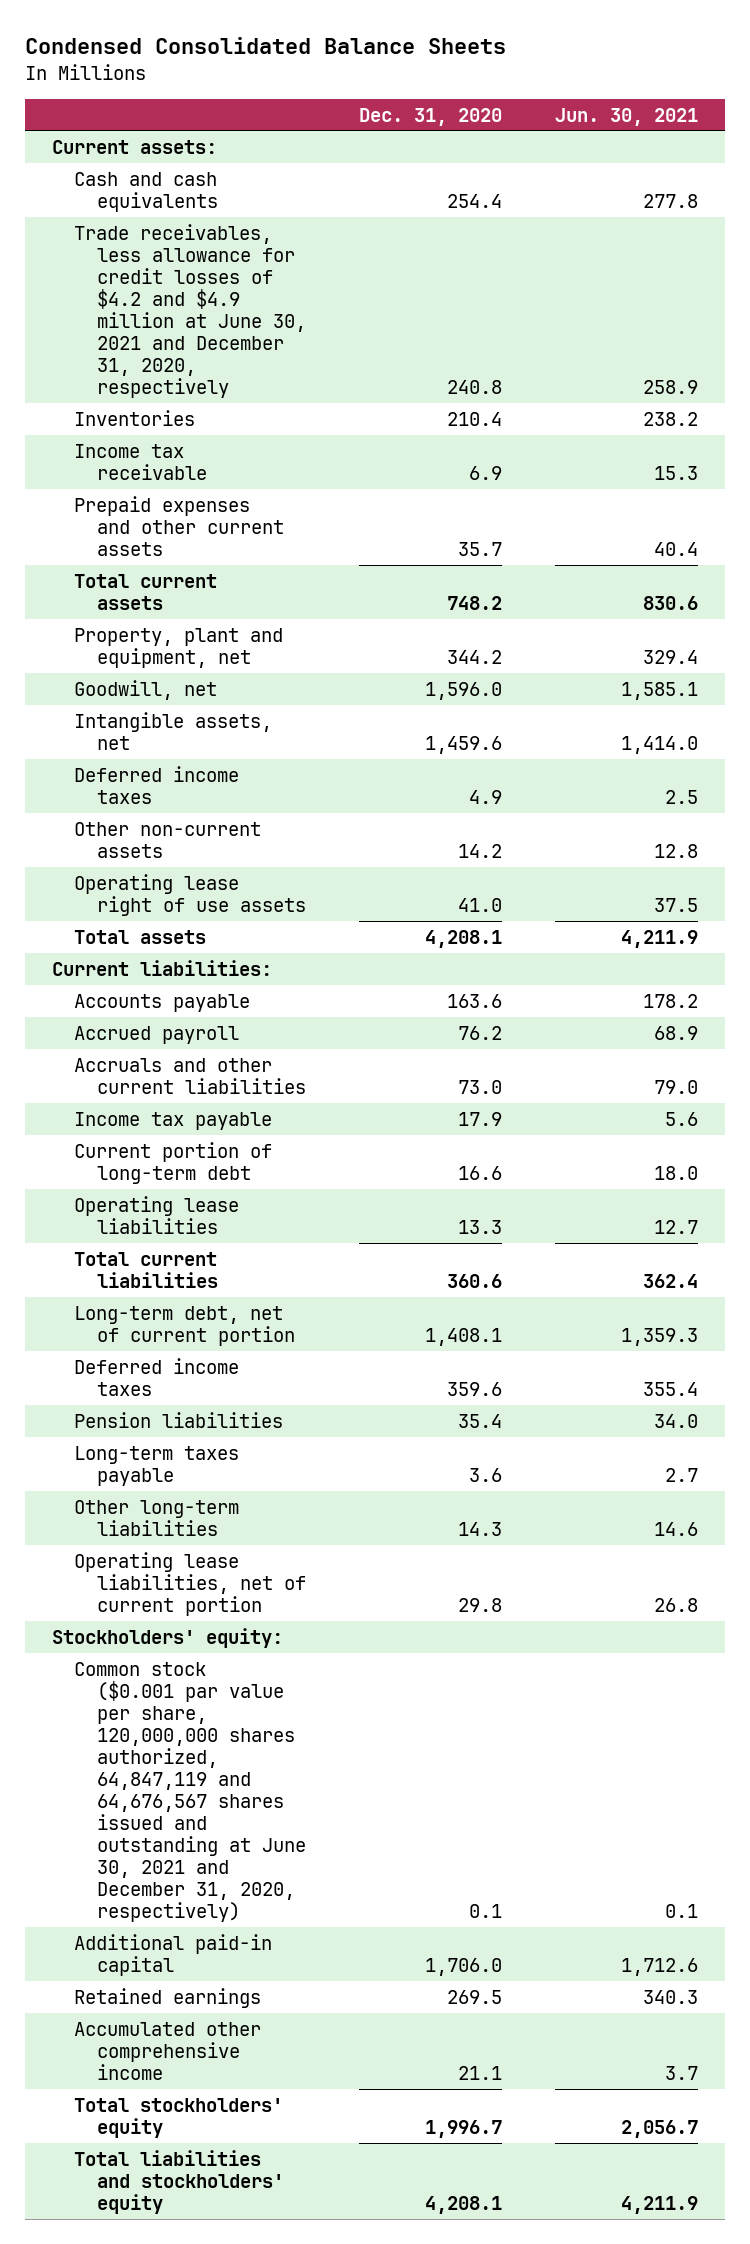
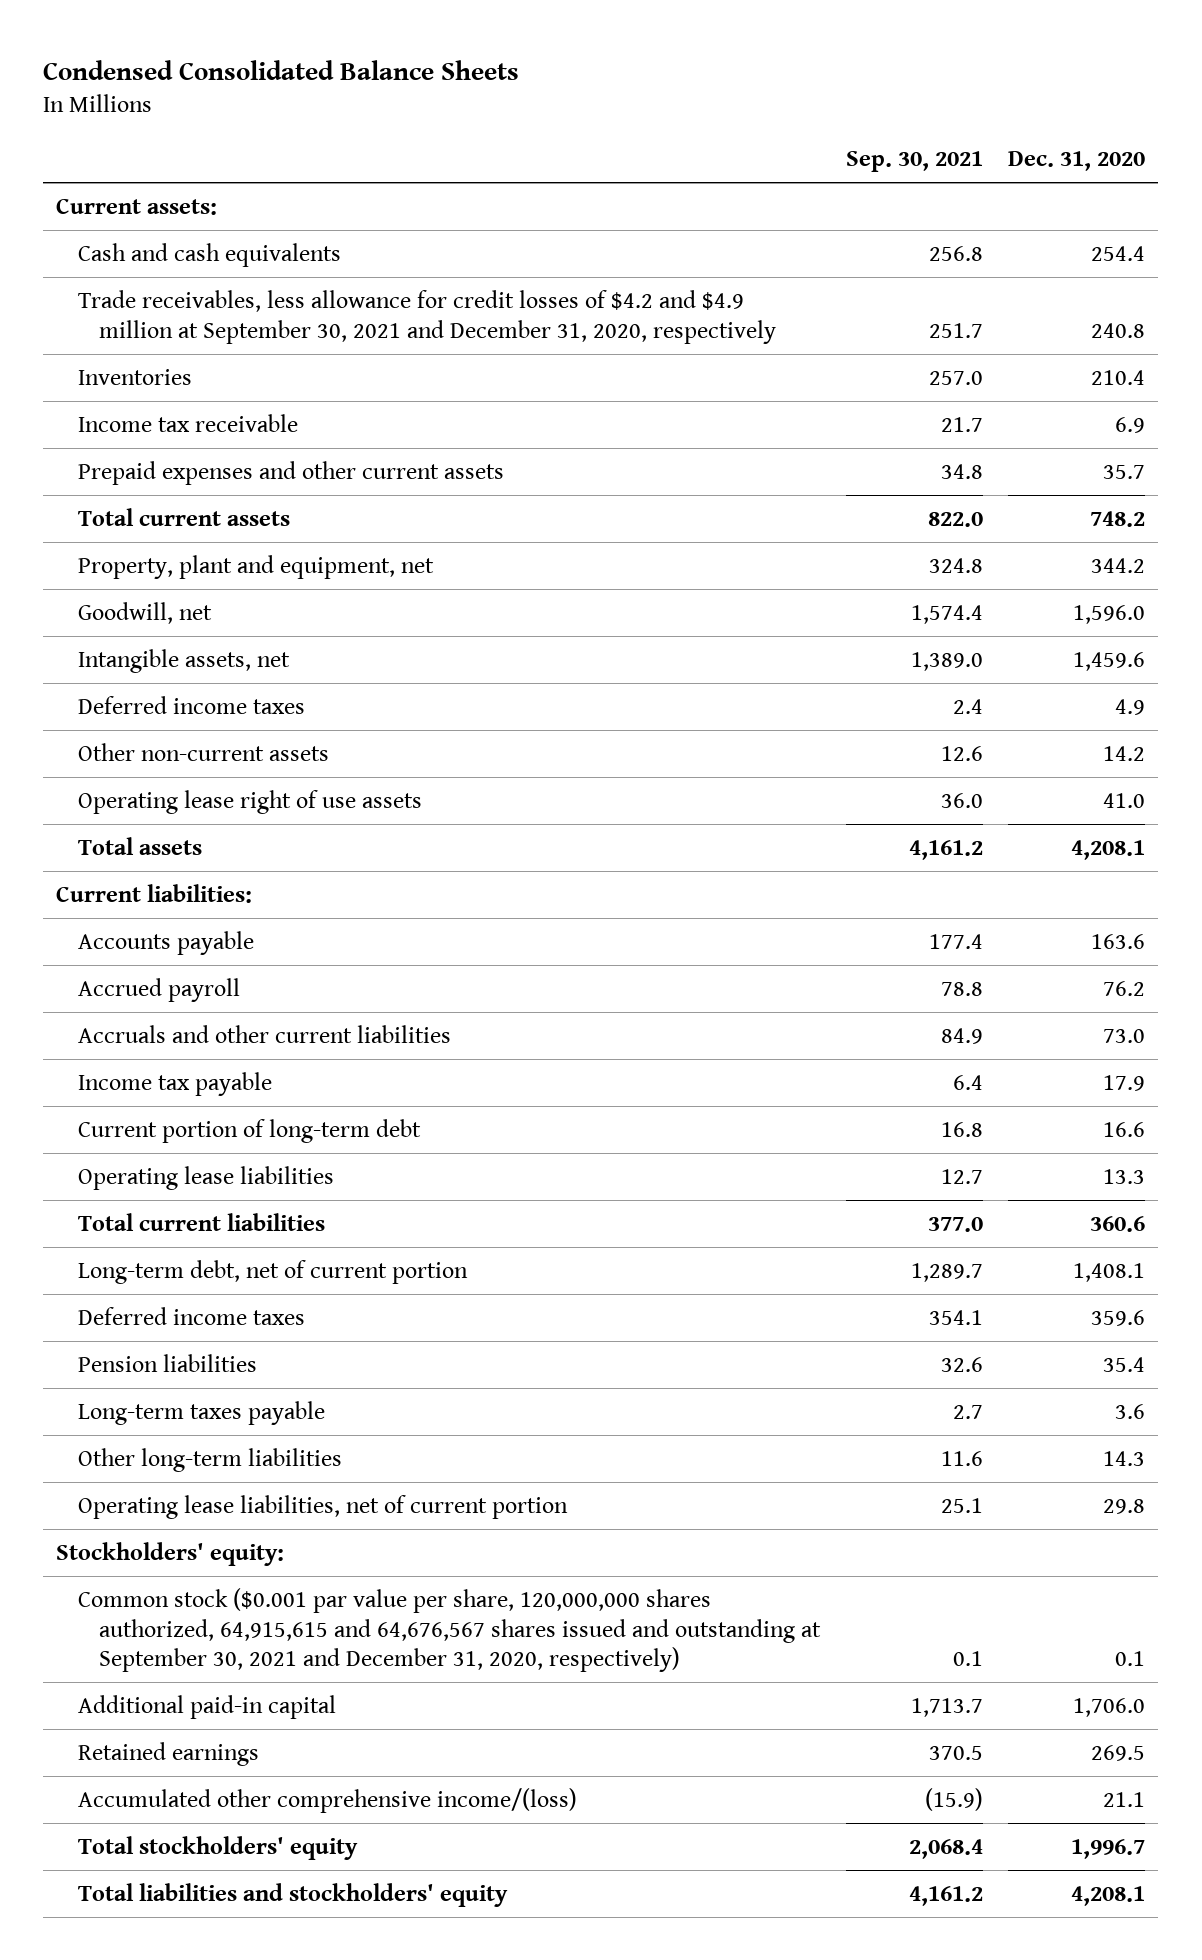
[555,107,699,126] Jun. 30, 2021 -> none
none -> [845,151,983,173] Sep. 30, 2021
[74,223,306,398] Trade receivables, less allowance for credit losses of $4.2 and $4.9 million at June 30, 2021 and December 31, 2020, respectively -> [77,289,776,344] Trade receivables, less allowance for credit losses of $4.2 and $4.9 million at September 30, 2021 and December 31, 2020, respectively
[74,1661,306,1922] Common stock ($0.001 par value per share, 120,000,000 shares authorized, 64,847,119 and 64,676,567 shares issued and outstanding at June 30, 2021 and December 31, 2020, respectively) -> [77,1587,821,1673] Common stock ($0.001 par value per share, 120,000,000 shares authorized, 64,915,615 and 64,676,567 shares issued and outstanding at September 30, 2021 and December 31, 2020, respectively)
[74,2021,262,2080] Accumulated other comprehensive income -> [77,1787,577,1813] Accumulated other comprehensive income/(loss)

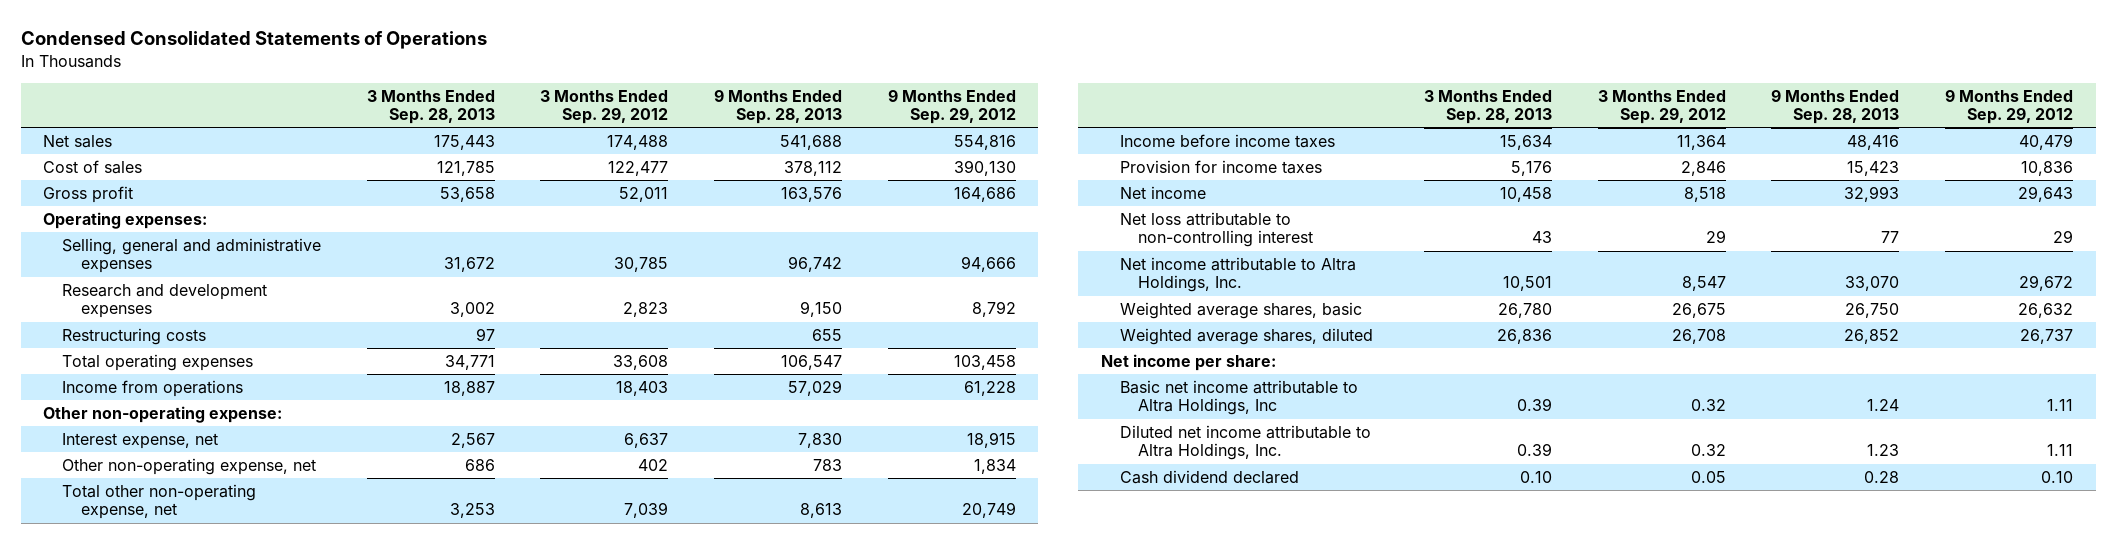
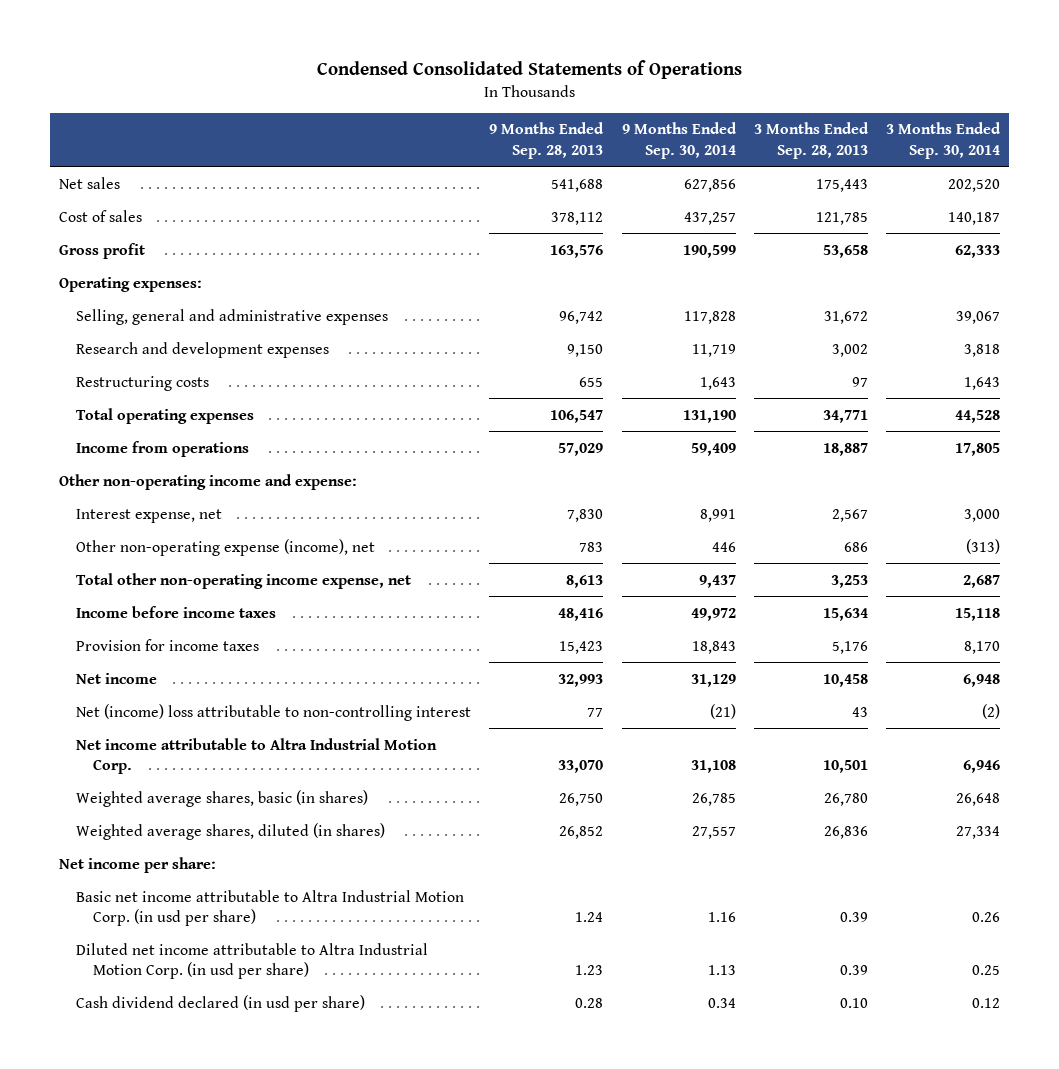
[540,89,669,124] 3 Months Ended Sep. 29, 2012 -> none
[887,88,1016,124] 9 Months Ended Sep. 29, 2012 -> none
none -> [621,122,737,159] 9 Months Ended Sep. 30, 2014
none -> [886,122,1002,159] 3 Months Ended Sep. 30, 2014
[43,405,283,423] Other non-operating expense: -> [59,473,358,490] Other non-operating income and expense:
[62,457,317,475] Other non-operating expense, net -> [76,538,376,556] Other non-operating expense (income), net
[62,483,257,520] Total other non-operating expense, net -> [76,572,412,589] Total other non-operating income expense, net
[1119,211,1314,248] Net loss attributable to non-controlling interest -> [76,703,472,721] Net (income) loss attributable to non-controlling interest
[1119,256,1356,293] Net income attributable to Altra Holdings, Inc. -> [76,737,438,774] Net income attributable to Altra Industrial Motion Corp.
[1119,301,1362,319] Weighted average shares, basic -> [76,789,369,807] Weighted average shares, basic (in shares)
[1119,327,1373,345] Weighted average shares, diluted -> [76,822,386,840] Weighted average shares, diluted (in shares)
[1119,379,1358,416] Basic net income attributable to Altra Holdings, Inc -> [76,889,465,926] Basic net income attributable to Altra Industrial Motion Corp. (in usd per share)
[1119,424,1371,461] Diluted net income attributable to Altra Holdings, Inc. -> [76,942,429,979] Diluted net income attributable to Altra Industrial Motion Corp. (in usd per share)
[1119,469,1299,484] Cash dividend declared -> [76,994,366,1012] Cash dividend declared (in usd per share)

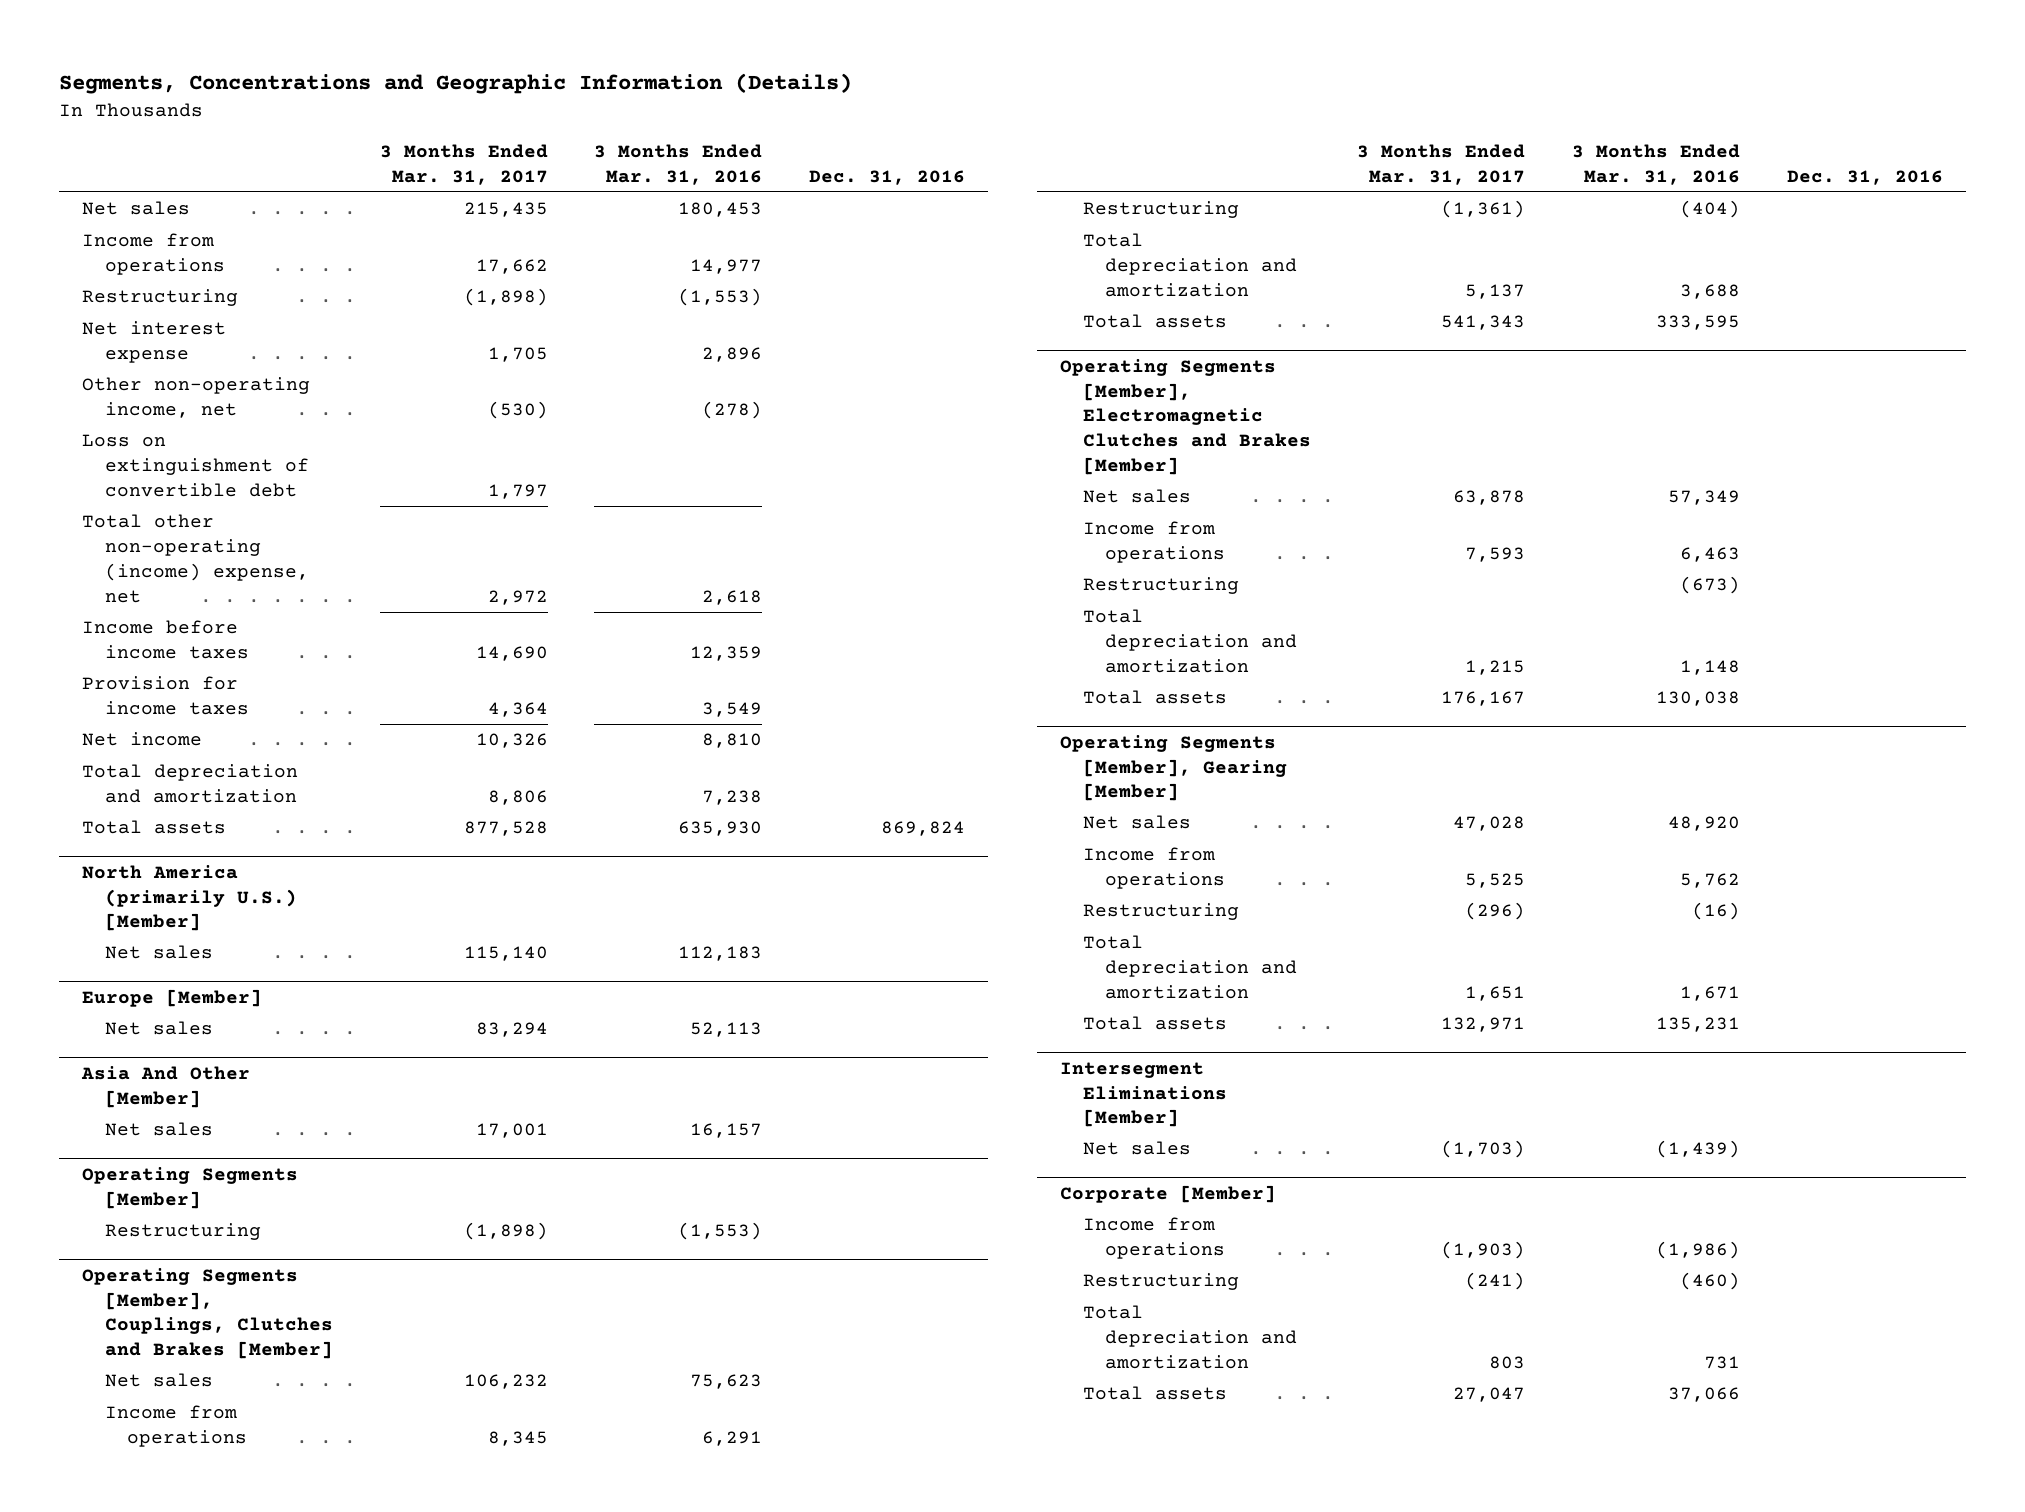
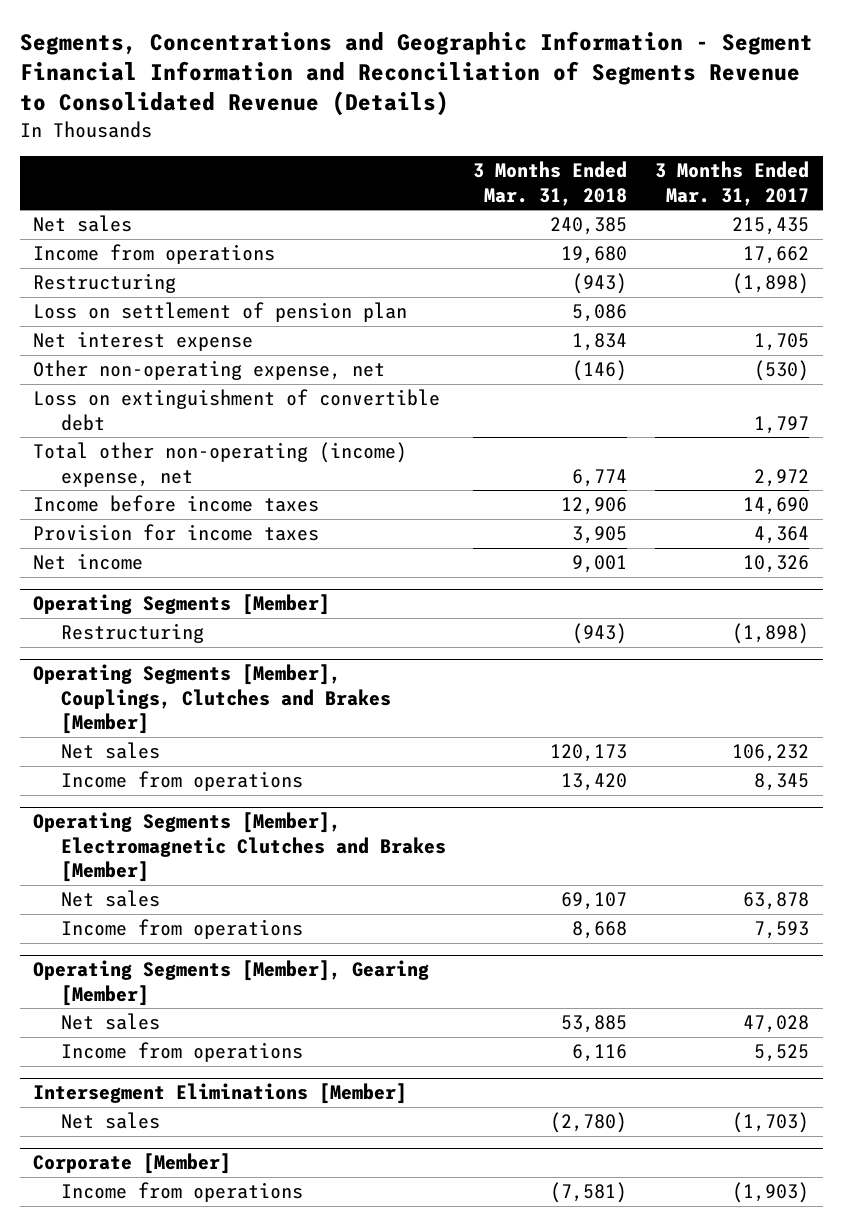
[59,73,853,95] Segments, Concentrations and Geographic Information (Details) -> [19,30,813,117] Segments, Concentrations and Geographic Information - Segment Financial Information and Reconciliation of Segments Revenue to Consolidated Revenue (Details)
[594,143,763,185] 3 Months Ended Mar. 31, 2016 -> none
[808,169,965,185] Dec. 31, 2016 -> none
none -> [473,161,628,206] 3 Months Ended Mar. 31, 2018
none -> [33,302,408,323] Loss on settlement of pension plan
[82,377,311,419] Other non-operating income, net -> [33,360,386,381] Other non-operating expense, net
[82,764,299,804] Total depreciation and amortization -> none
[82,820,227,835] Total assets -> none
[82,864,297,932] North America (primarily U.S.) [Member] -> none
[104,945,213,960] Net sales -> none
[82,988,263,1007] Europe [Member] -> none
[104,1021,213,1036] Net sales -> none
[81,1065,251,1108] Asia And Other [Member] -> none
[104,1122,213,1137] Net sales -> none
[1082,201,1239,219] Restructuring -> none
[1082,233,1298,298] Total depreciation and amortization -> none
[1082,314,1227,329] Total assets -> none
[1082,577,1239,595] Restructuring -> none
[1082,609,1298,674] Total depreciation and amortization -> none
[1082,690,1227,705] Total assets -> none
[1082,903,1239,921] Restructuring -> none
[1082,935,1298,1000] Total depreciation and amortization -> none
[1082,1016,1227,1031] Total assets -> none
[1082,1273,1239,1291] Restructuring -> none
[1082,1305,1298,1370] Total depreciation and amortization -> none
[1082,1386,1227,1401] Total assets -> none

